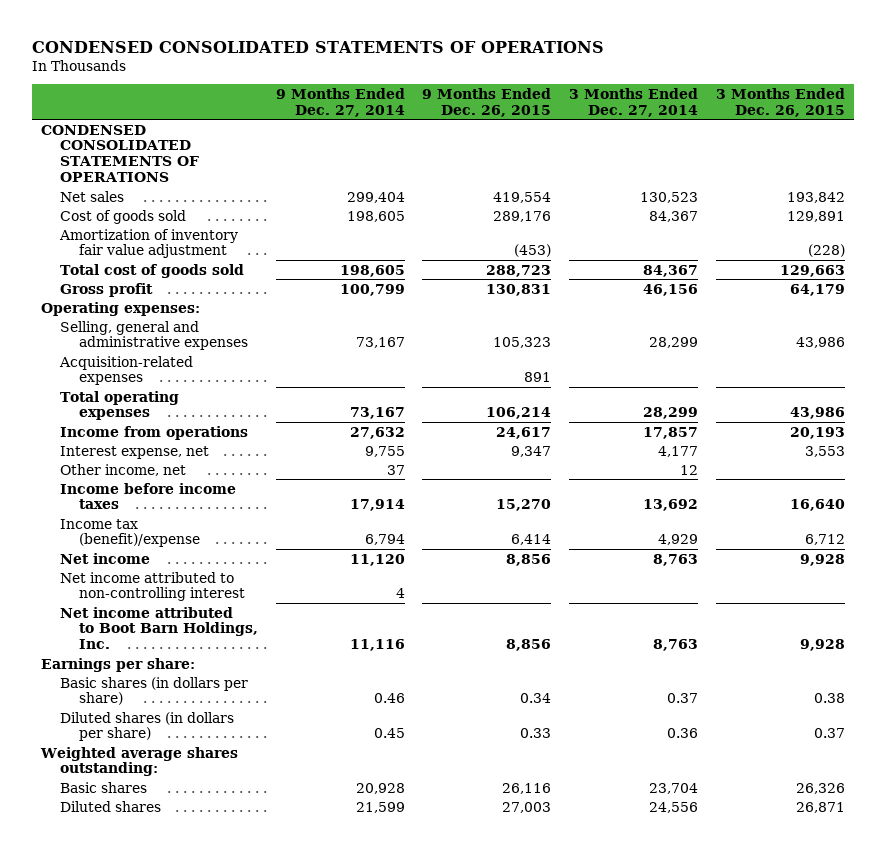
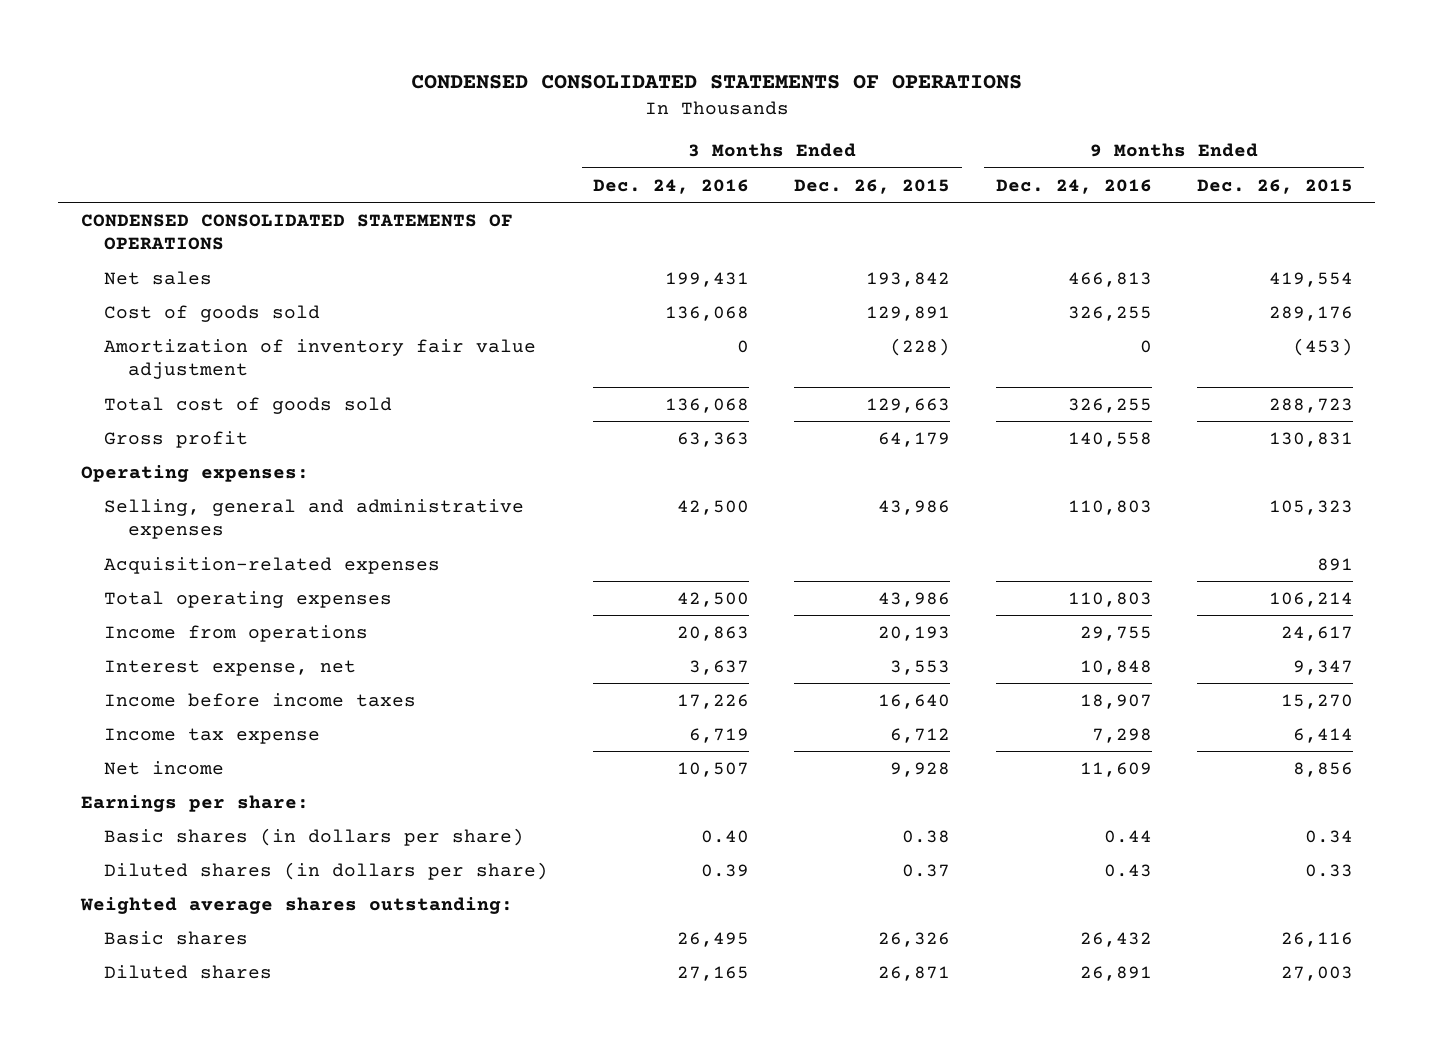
[275,87,405,117] 9 Months Ended Dec. 27, 2014 -> none
[569,87,699,117] 3 Months Ended Dec. 27, 2014 -> none
none -> [593,178,750,194] Dec. 24, 2016
none -> [995,178,1152,194] Dec. 24, 2016
[60,463,187,476] Other income, net -> none
[60,518,200,548] Income tax (benefit)/expense -> [104,727,321,744] Income tax expense
[60,571,245,602] Net income attributed to non-controlling interest -> none
[60,606,258,650] Net income attributed to Boot Barn Holdings, Inc. -> none

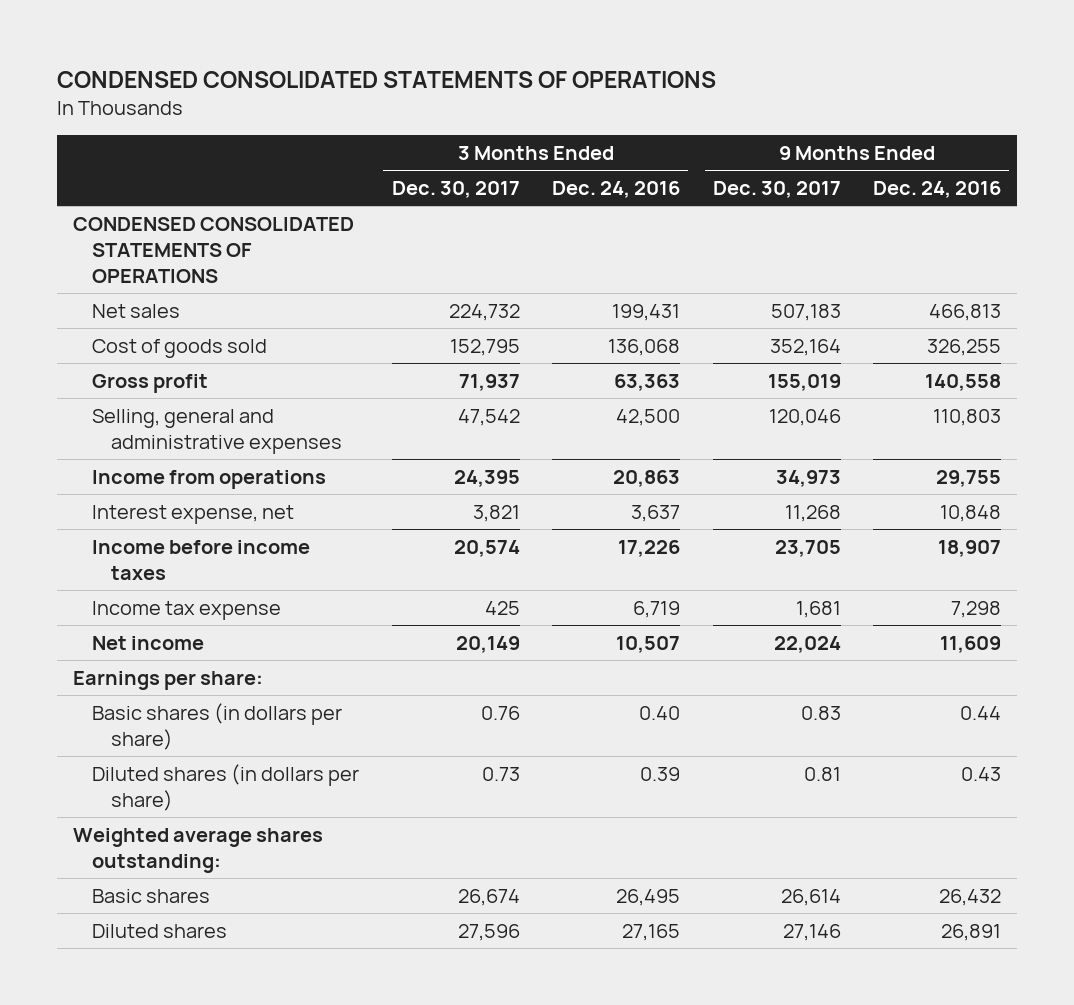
[794,178,951,194] Dec. 26, 2015 -> none
[1196,178,1353,194] Dec. 26, 2015 -> none
none -> [391,181,520,199] Dec. 30, 2017
none -> [712,181,841,199] Dec. 30, 2017
[104,338,537,380] Amortization of inventory fair value adjustment -> none
[104,396,393,414] Total cost of goods sold -> none
[80,464,309,482] Operating expenses: -> none
[104,556,441,574] Acquisition-related expenses -> none
[104,590,393,608] Total operating expenses -> none

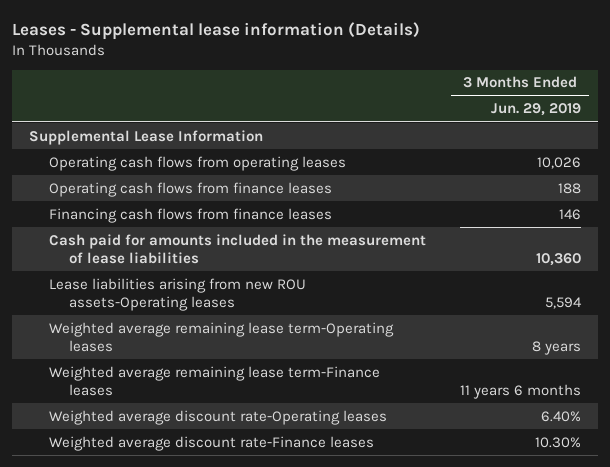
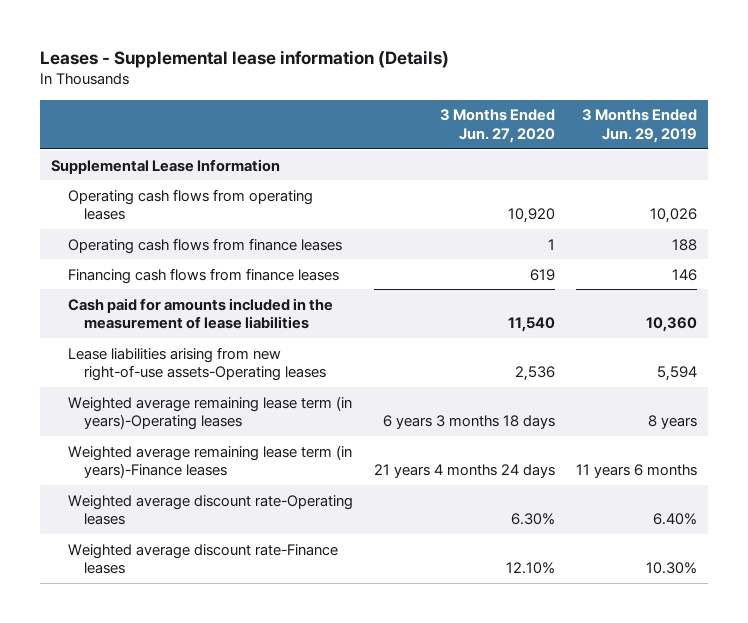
none -> [440,109,556,143] 3 Months Ended Jun. 27, 2020
[49,277,307,311] Lease liabilities arising from new ROU assets-Operating leases -> [67,346,327,382] Lease liabilities arising from new right-of-use assets-Operating leases
[49,321,395,352] Weighted average remaining lease term-Operating leases -> [67,395,352,431] Weighted average remaining lease term (in years)-Operating leases
[49,365,381,396] Weighted average remaining lease term-Finance leases -> [67,444,352,479] Weighted average remaining lease term (in years)-Finance leases

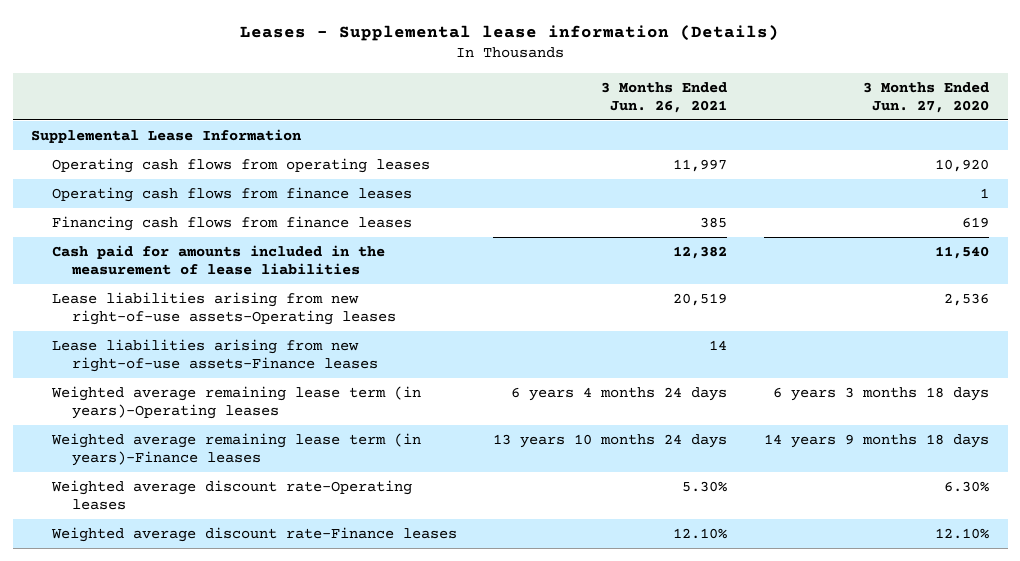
[582,109,698,143] 3 Months Ended Jun. 29, 2019 -> none
none -> [601,81,728,113] 3 Months Ended Jun. 26, 2021
none -> [51,339,379,372] Lease liabilities arising from new right-of-use assets-Finance leases
[374,464,556,479] 21 years 4 months 24 days -> [764,434,990,449] 14 years 9 months 18 days

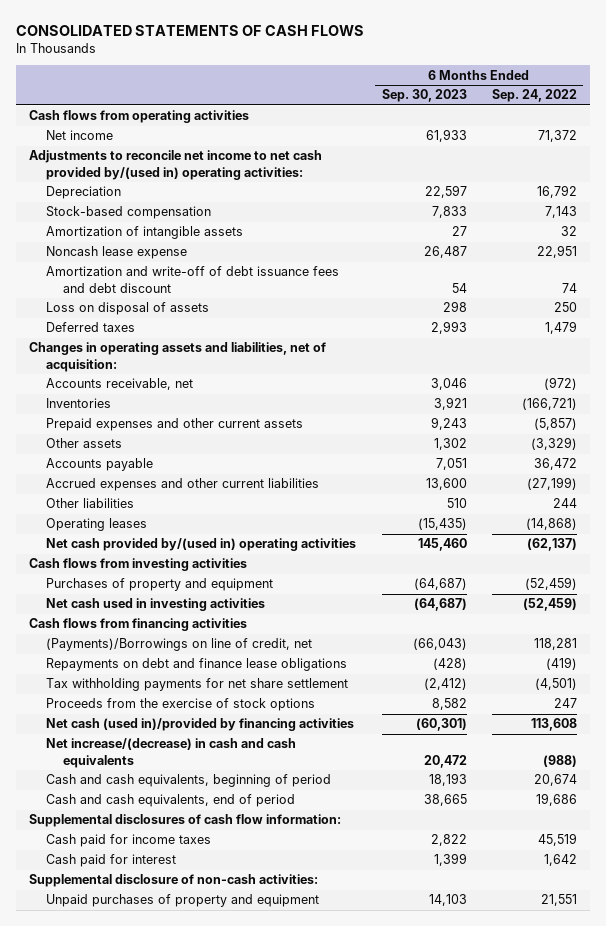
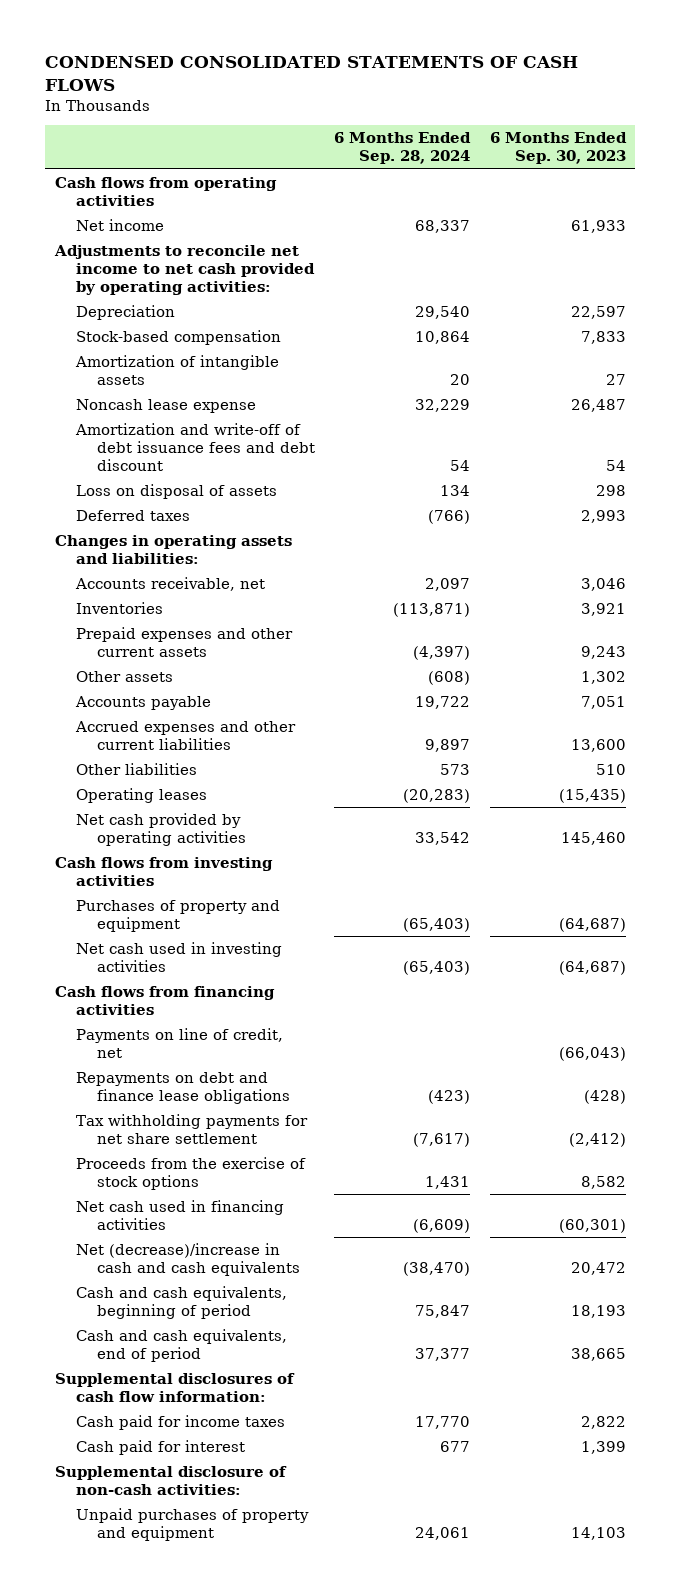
[16,24,365,36] CONSOLIDATED STATEMENTS OF CASH FLOWS -> [44,55,578,91] CONDENSED CONSOLIDATED STATEMENTS OF CASH FLOWS
[492,89,578,103] Sep. 24, 2022 -> none
none -> [334,132,472,165] 6 Months Ended Sep. 28, 2024
[28,150,322,180] Adjustments to reconcile net income to net cash provided by/(used in) operating activities: -> [53,245,315,295] Adjustments to reconcile net income to net cash provided by operating activities:
[28,342,326,372] Changes in operating assets and liabilities, net of acquisition: -> [54,535,292,564] Changes in operating assets and liabilities:
[46,538,357,552] Net cash provided by/(used in) operating activities -> [75,813,247,846] Net cash provided by operating activities
[46,638,313,652] (Payments)/Borrowings on line of credit, net -> [75,1028,283,1058] Payments on line of credit, net
[46,718,355,732] Net cash (used in)/provided by financing activities -> [75,1200,284,1230] Net cash used in financing activities
[46,738,297,768] Net increase/(decrease) in cash and cash equivalents -> [75,1243,301,1276] Net (decrease)/increase in cash and cash equivalents

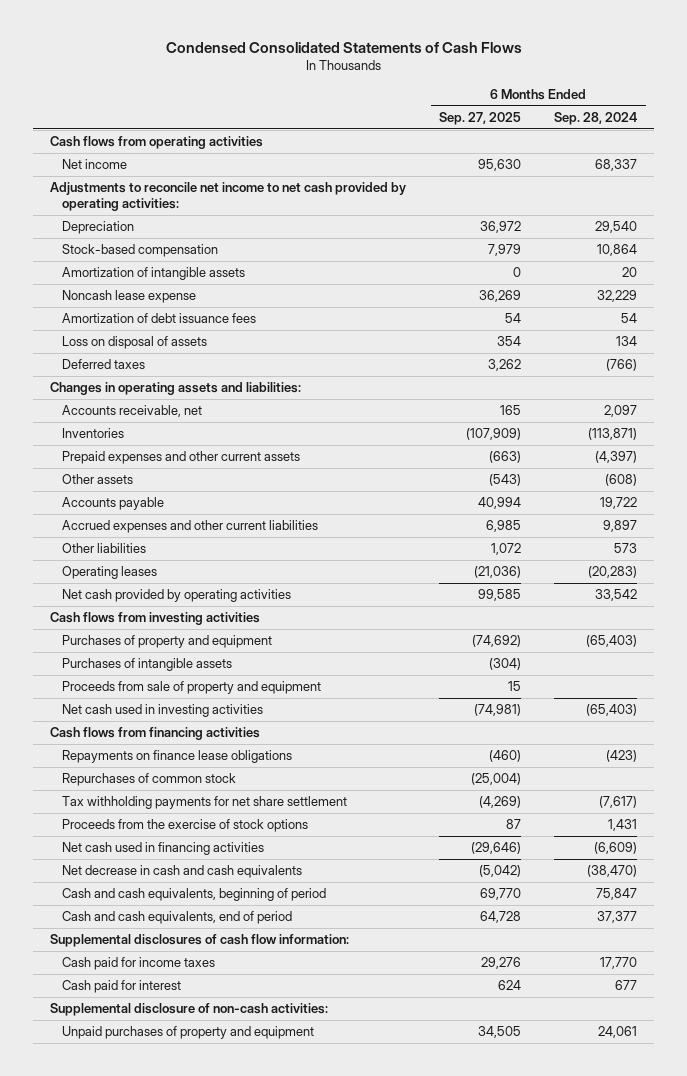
[44,55,578,91] CONDENSED CONSOLIDATED STATEMENTS OF CASH FLOWS -> [165,41,522,53] Condensed Consolidated Statements of Cash Flows
[489,132,627,165] 6 Months Ended Sep. 30, 2023 -> none
none -> [439,111,522,125] Sep. 27, 2025
[74,423,316,471] Amortization and write-off of debt issuance fees and debt discount -> [62,313,257,324] Amortization of debt issuance fees
none -> [62,658,233,672] Purchases of intangible assets
none -> [62,681,322,695] Proceeds from sale of property and equipment
[75,1028,283,1058] Payments on line of credit, net -> none
[75,1072,291,1104] Repayments on debt and finance lease obligations -> [62,750,293,764] Repayments on finance lease obligations
none -> [62,773,237,787] Repurchases of common stock
[75,1243,301,1276] Net (decrease)/increase in cash and cash equivalents -> [62,865,303,879] Net decrease in cash and cash equivalents

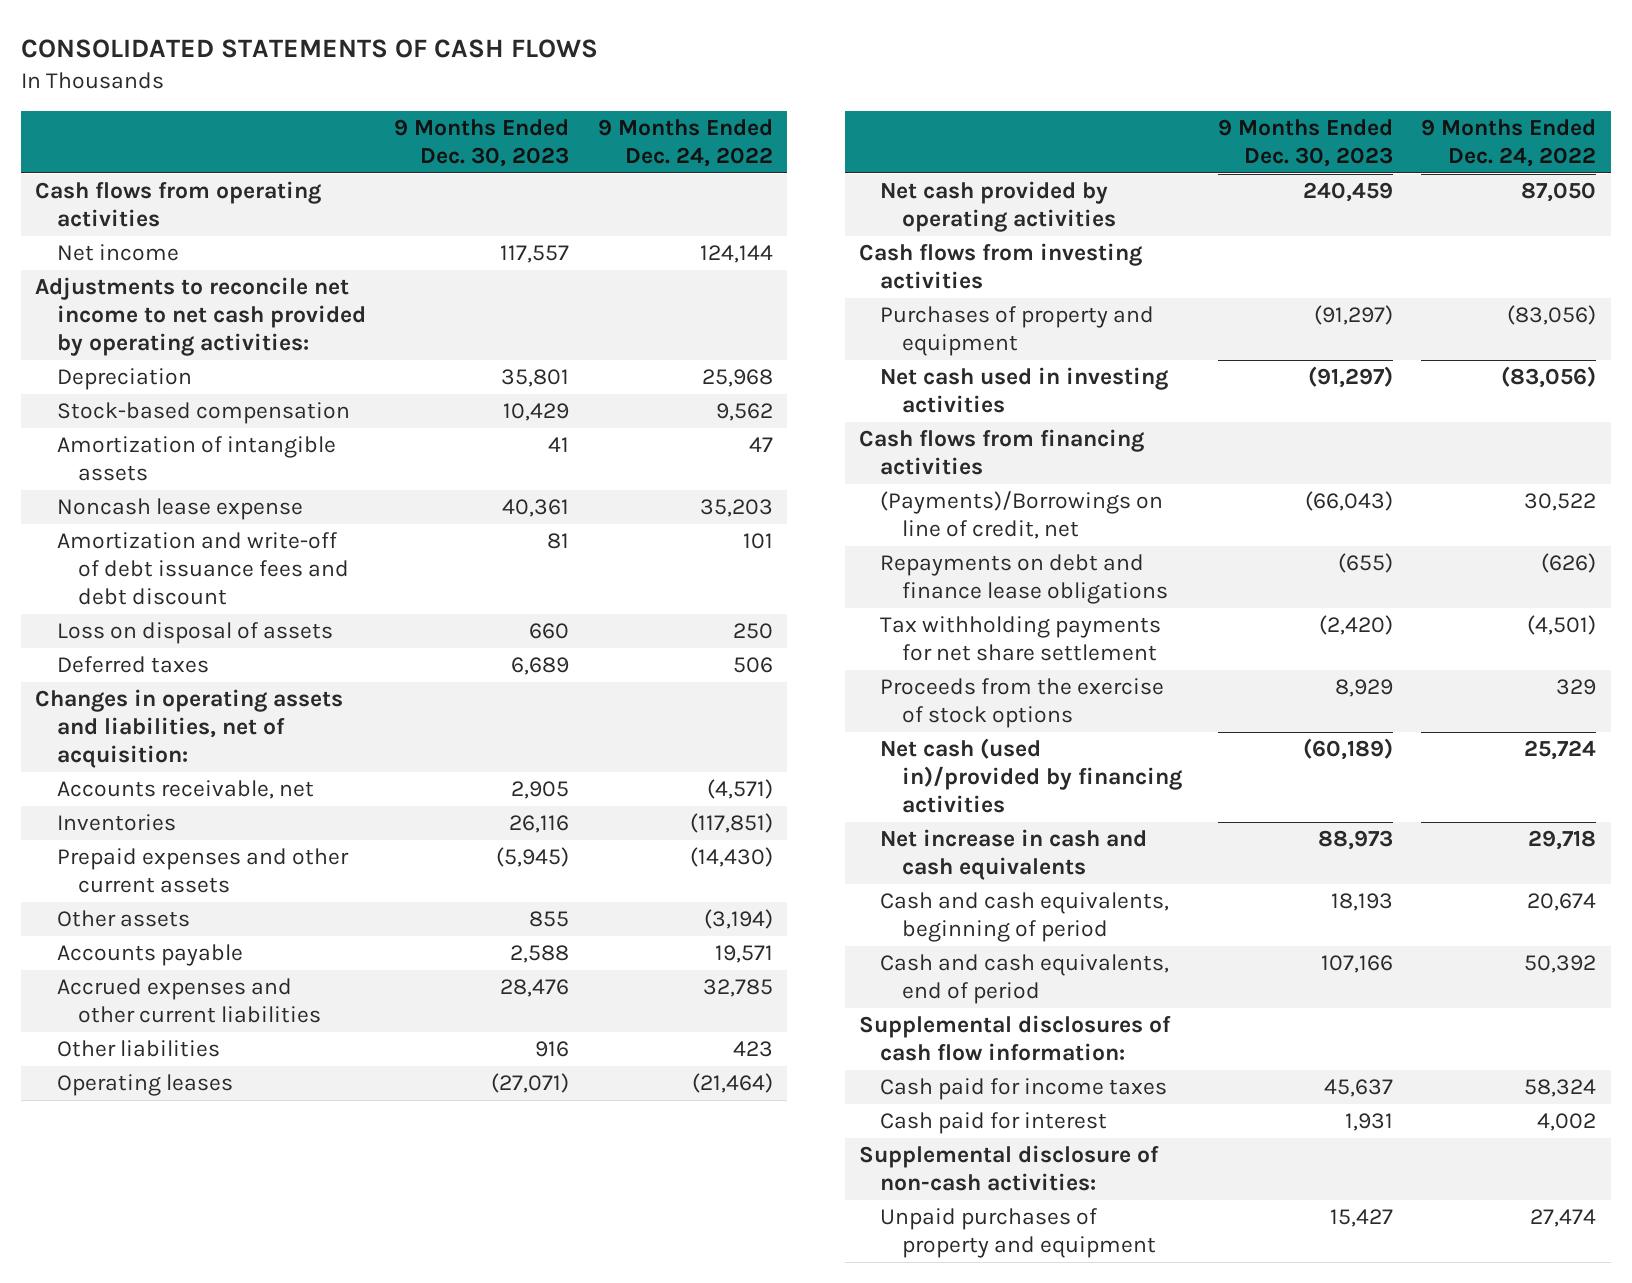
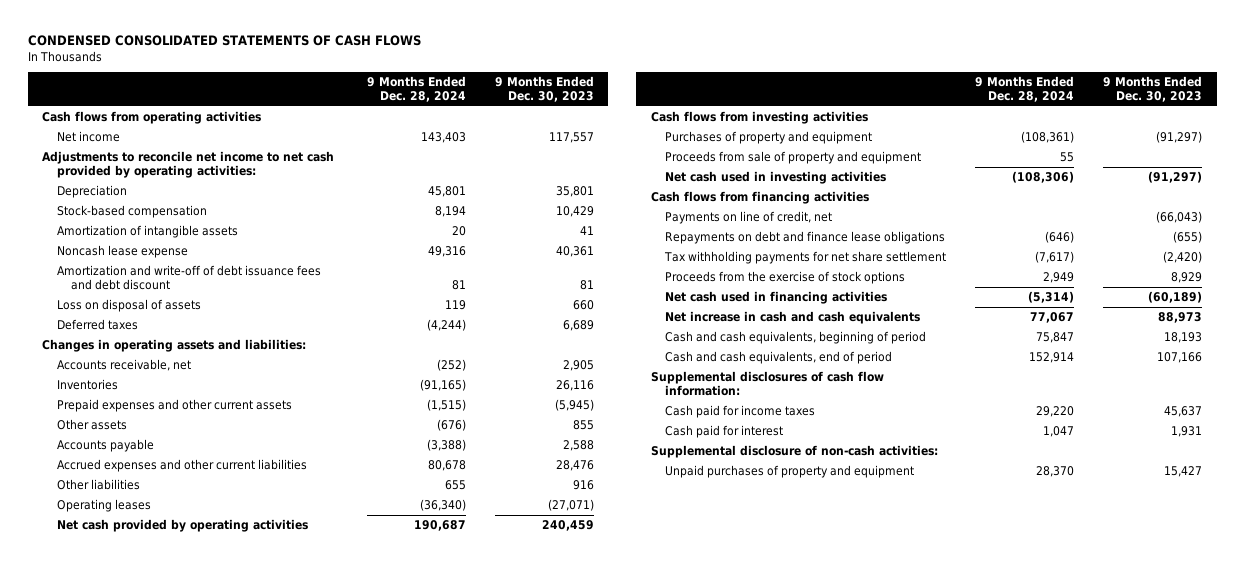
[21,38,599,58] CONSOLIDATED STATEMENTS OF CASH FLOWS -> [27,35,421,47] CONDENSED CONSOLIDATED STATEMENTS OF CASH FLOWS
[597,118,773,167] 9 Months Ended Dec. 24, 2022 -> none
none -> [366,75,466,102] 9 Months Ended Dec. 28, 2024
[35,689,344,769] Changes in operating assets and liabilities, net of acquisition: -> [42,339,307,353] Changes in operating assets and liabilities:
none -> [664,151,921,165] Proceeds from sale of property and equipment
[880,491,1164,540] (Payments)/Borrowings on line of credit, net -> [664,211,832,225] Payments on line of credit, net
[880,738,1182,814] Net cash (used in)/provided by financing activities -> [664,291,887,305] Net cash used in financing activities

